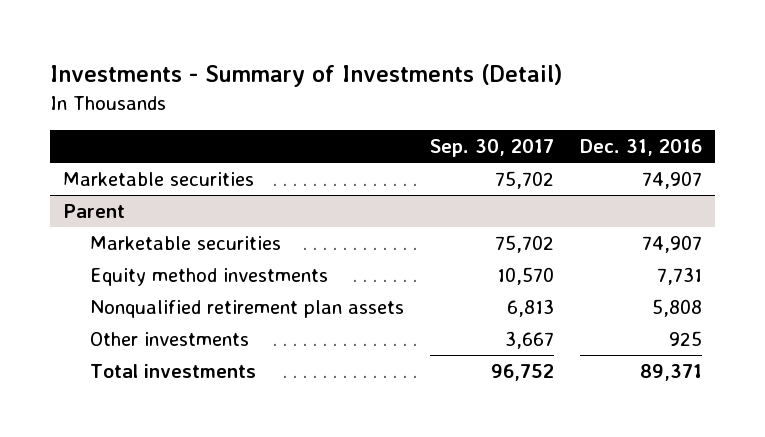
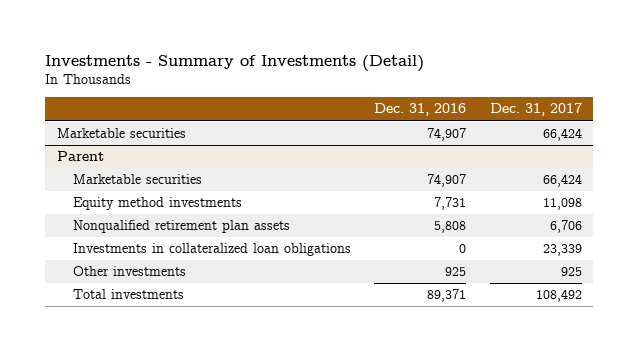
[430,139,555,158] Sep. 30, 2017 -> none
none -> [489,103,582,117] Dec. 31, 2017
none -> [73,243,352,257] Investments in collateralized loan obligations

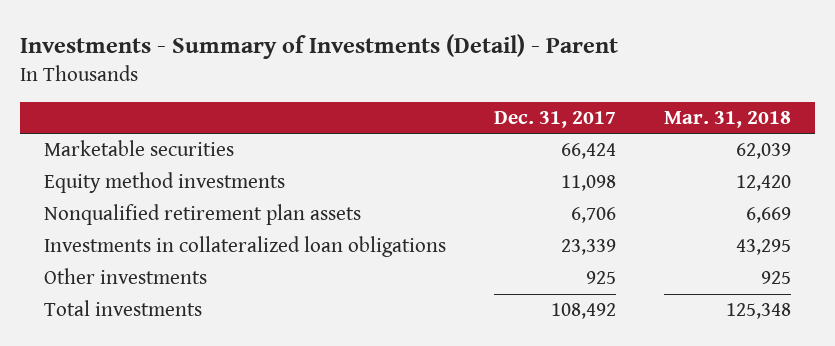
[45,54,425,72] Investments - Summary of Investments (Detail) -> [20,33,619,59] Investments - Summary of Investments (Detail) - Parent
[374,103,467,117] Dec. 31, 2016 -> none
none -> [663,110,791,128] Mar. 31, 2018
[56,151,104,162] Parent -> none
[73,174,203,185] Marketable securities -> none

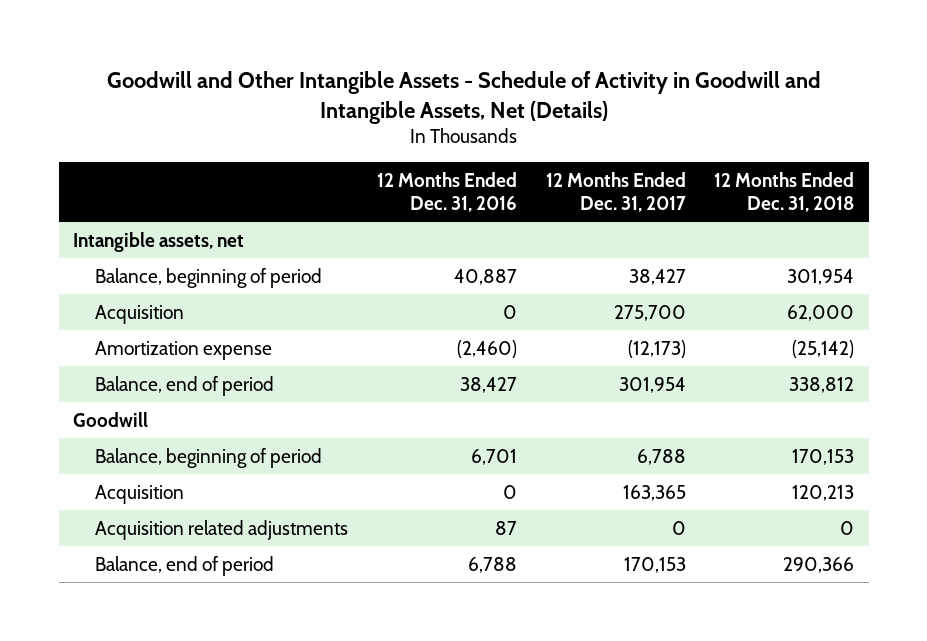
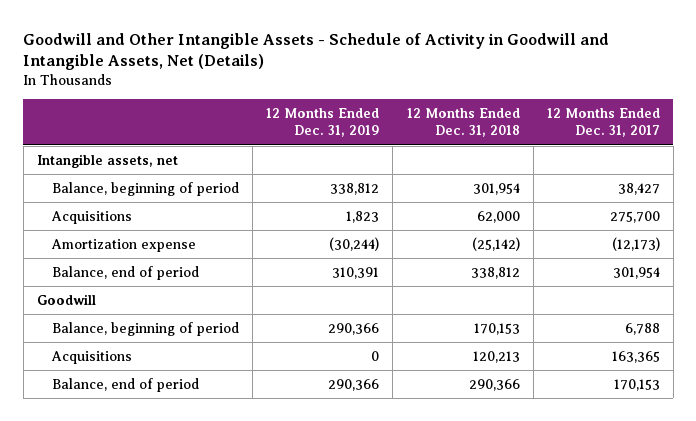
[377,171,518,212] 12 Months Ended Dec. 31, 2016 -> none
none -> [266,108,380,138] 12 Months Ended Dec. 31, 2019
[95,304,185,324] Acquisition -> [51,210,133,224] Acquisitions
[95,519,349,540] Acquisition related adjustments -> none
[95,484,185,504] Acquisition -> [51,350,133,364] Acquisitions

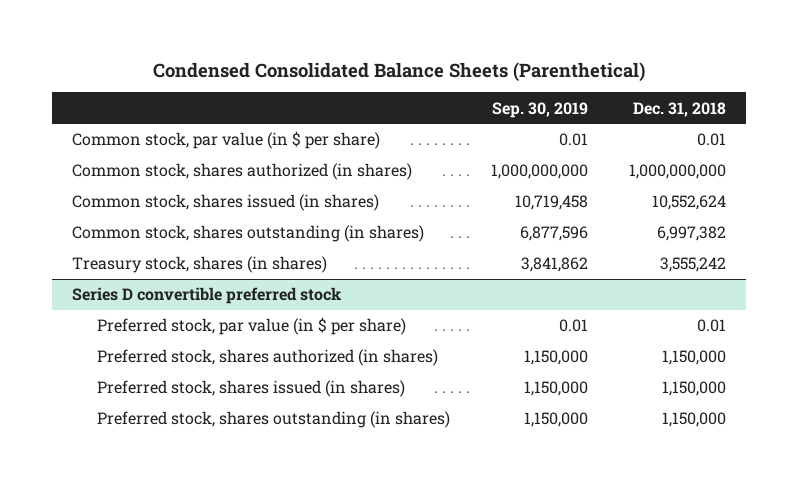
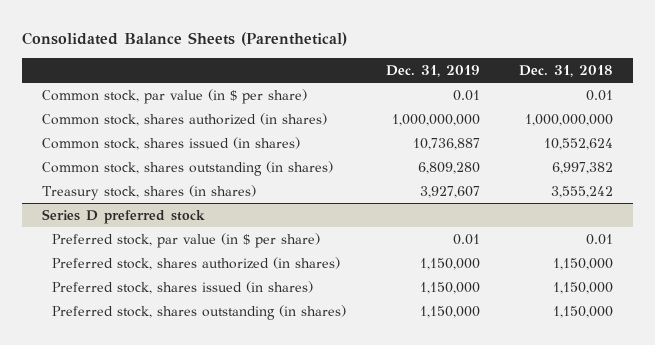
[152,61,645,82] Condensed Consolidated Balance Sheets (Parenthetical) -> [22,31,348,46] Consolidated Balance Sheets (Parenthetical)
[491,101,588,118] Sep. 30, 2019 -> none
none -> [385,64,480,77] Dec. 31, 2019
[72,287,342,305] Series D convertible preferred stock -> [41,208,205,224] Series D preferred stock

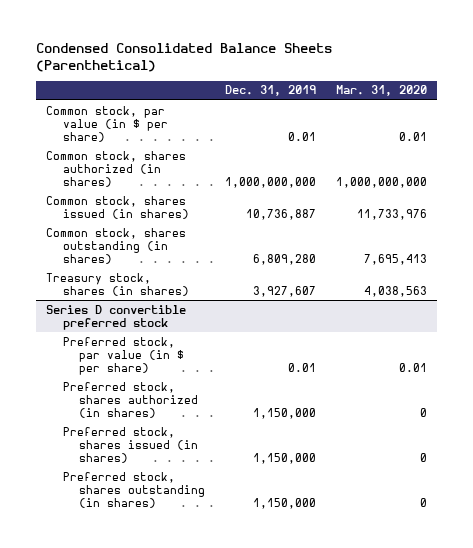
[22,31,348,46] Consolidated Balance Sheets (Parenthetical) -> [35,42,332,72] Condensed Consolidated Balance Sheets (Parenthetical)
[519,64,614,77] Dec. 31, 2018 -> none
none -> [335,85,427,97] Mar. 31, 2020
[41,208,205,224] Series D preferred stock -> [45,304,186,330] Series D convertible preferred stock

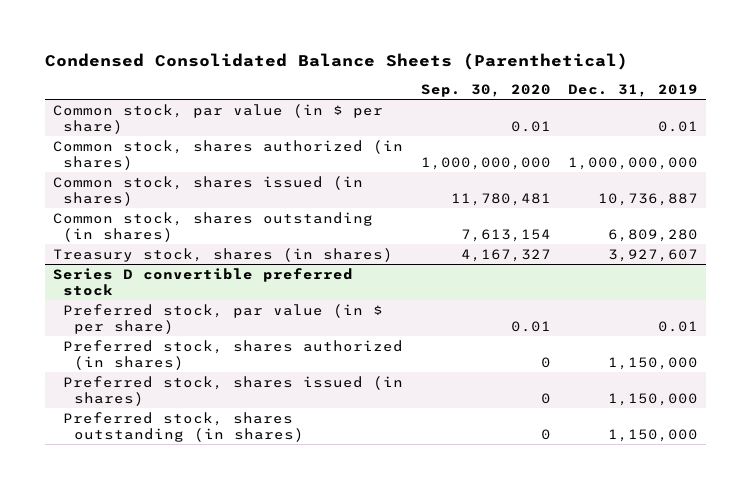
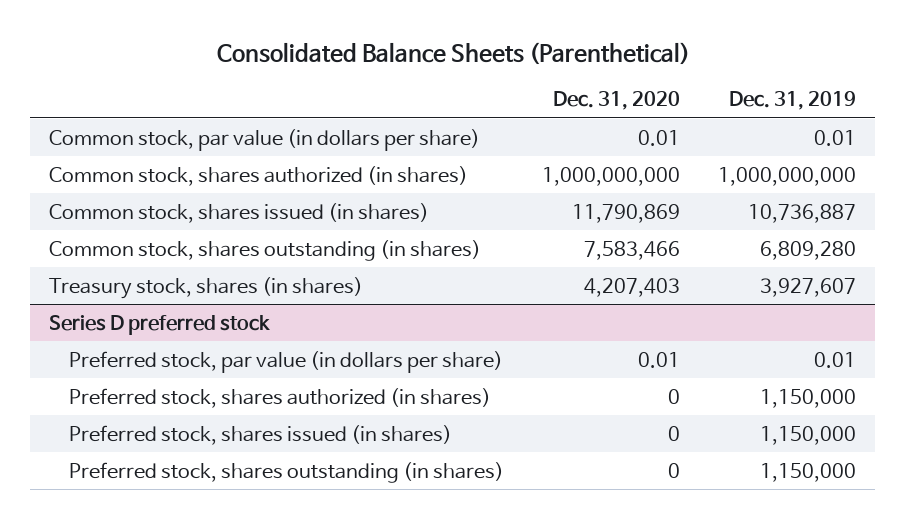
[44,52,628,70] Condensed Consolidated Balance Sheets (Parenthetical) -> [216,41,690,65] Consolidated Balance Sheets (Parenthetical)
[420,84,551,98] Sep. 30, 2020 -> none
none -> [553,91,681,111] Dec. 31, 2020
[53,103,384,134] Common stock, par value (in $ per share) -> [49,128,481,151] Common stock, par value (in dollars per share)
[53,267,354,296] Series D convertible preferred stock -> [49,314,271,335] Series D preferred stock
[63,303,384,334] Preferred stock, par value (in $ per share) -> [69,350,504,373] Preferred stock, par value (in dollars per share)

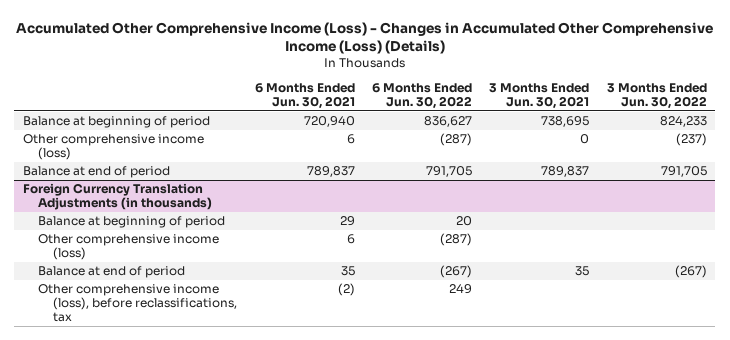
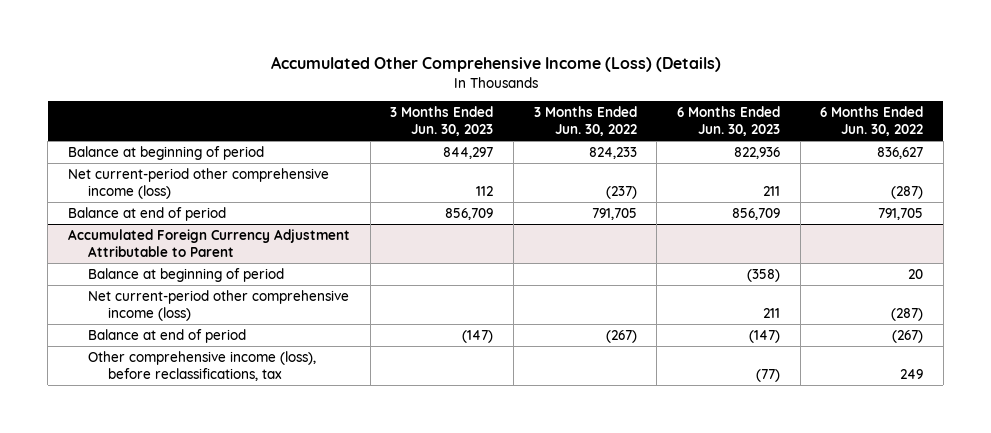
[15,21,713,55] Accumulated Other Comprehensive Income (Loss) - Changes in Accumulated Other Comprehensive Income (Loss) (Details) -> [270,56,721,73] Accumulated Other Comprehensive Income (Loss) (Details)
[254,83,355,110] 6 Months Ended Jun. 30, 2021 -> none
[489,83,590,110] 3 Months Ended Jun. 30, 2021 -> none
none -> [390,106,494,136] 3 Months Ended Jun. 30, 2023
none -> [676,106,780,136] 6 Months Ended Jun. 30, 2023
[23,134,205,161] Other comprehensive income (loss) -> [68,167,330,199] Net current-period other comprehensive income (loss)
[23,183,213,211] Foreign Currency Translation Adjustments (in thousands) -> [68,228,351,257] Accumulated Foreign Currency Adjustment Attributable to Parent
[38,234,220,261] Other comprehensive income (loss) -> [87,289,349,321] Net current-period other comprehensive income (loss)

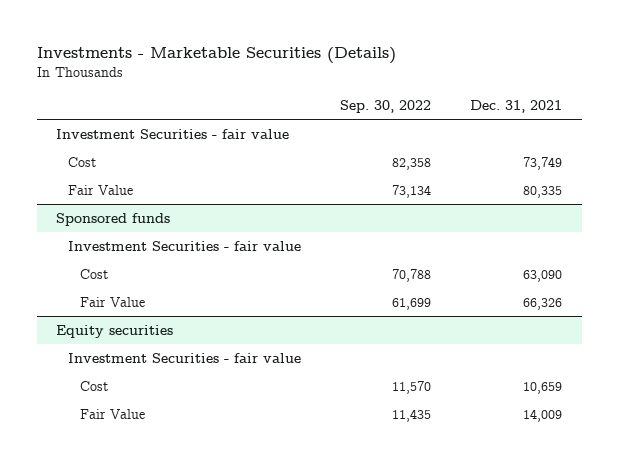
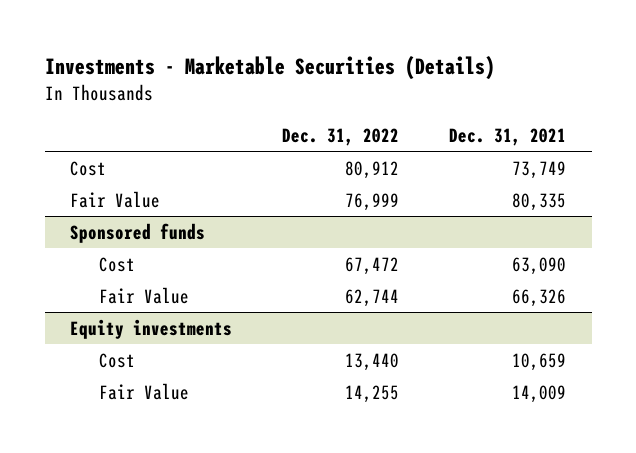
[340,100,432,114] Sep. 30, 2022 -> none
none -> [282,127,400,146] Dec. 31, 2022
[56,128,290,139] Investment Securities - fair value -> none
[68,240,302,251] Investment Securities - fair value -> none
[68,352,302,363] Investment Securities - fair value -> none
[56,324,174,338] Equity securities -> [69,318,232,339] Equity investments

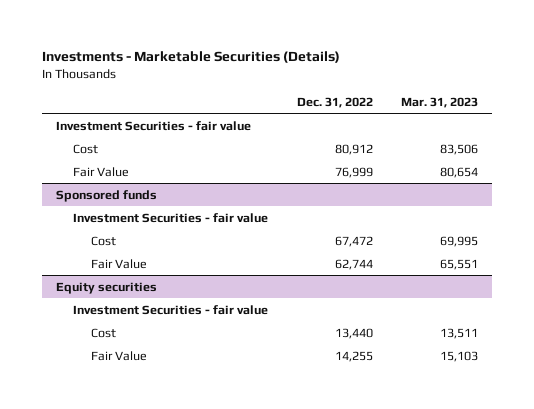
[449,127,567,146] Dec. 31, 2021 -> none
none -> [400,96,478,108] Mar. 31, 2023
none -> [55,120,251,131] Investment Securities - fair value
none -> [73,212,269,223] Investment Securities - fair value
[69,318,232,339] Equity investments -> [55,281,157,294] Equity securities
none -> [73,304,269,315] Investment Securities - fair value

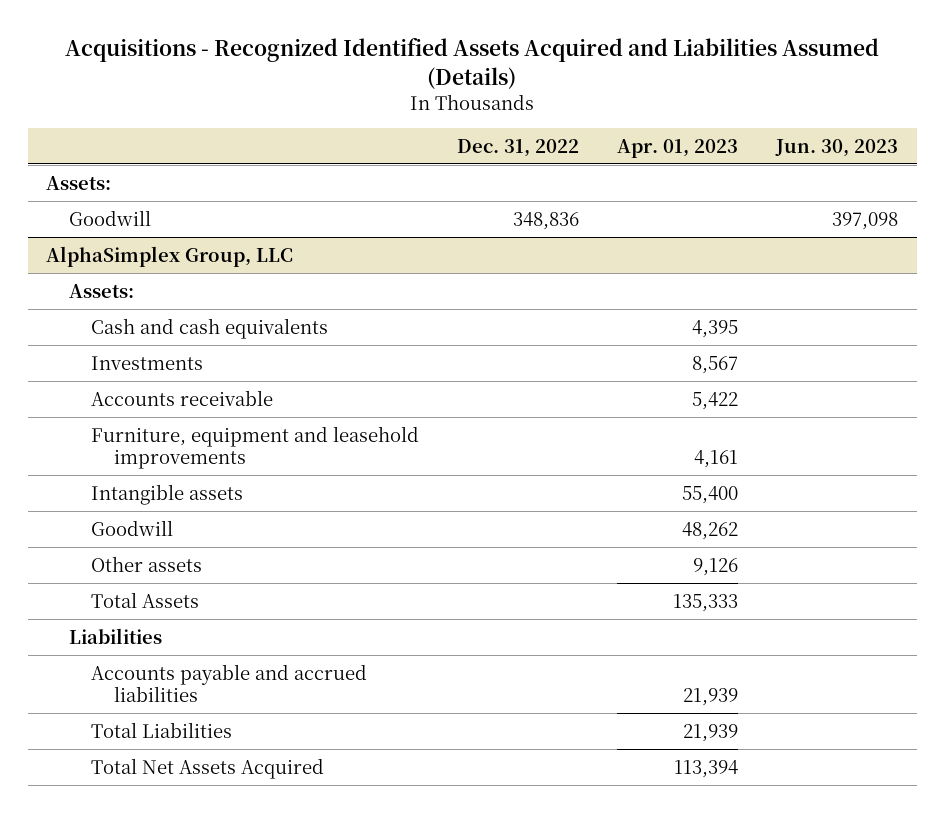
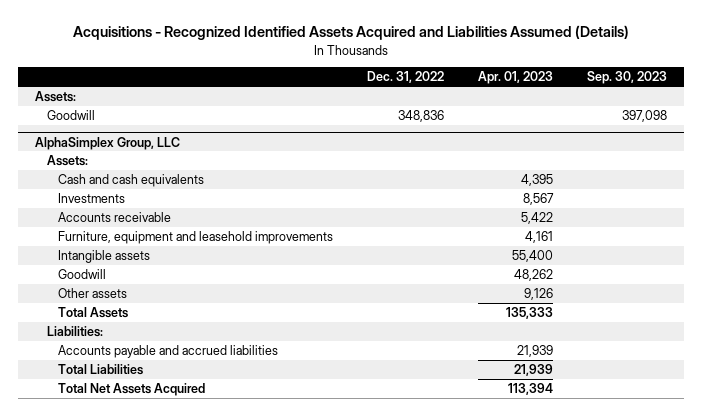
[774,138,898,157] Jun. 30, 2023 -> none
none -> [586,71,667,85] Sep. 30, 2023
[68,627,162,644] Liabilities -> [46,326,103,338] Liabilities:

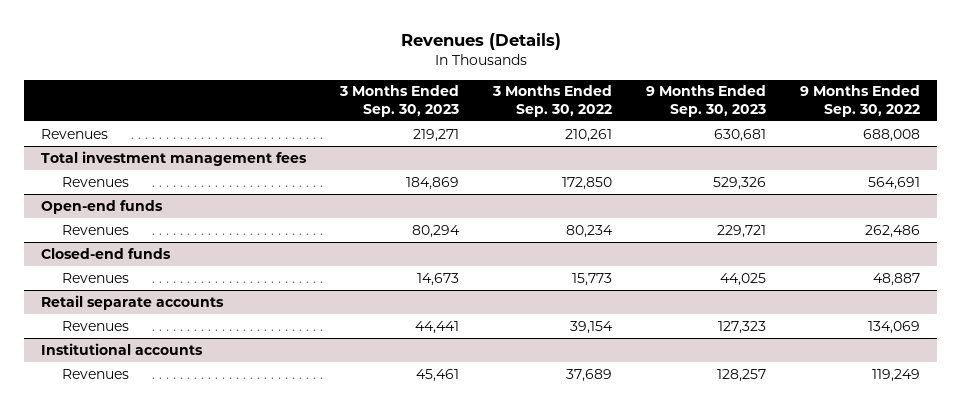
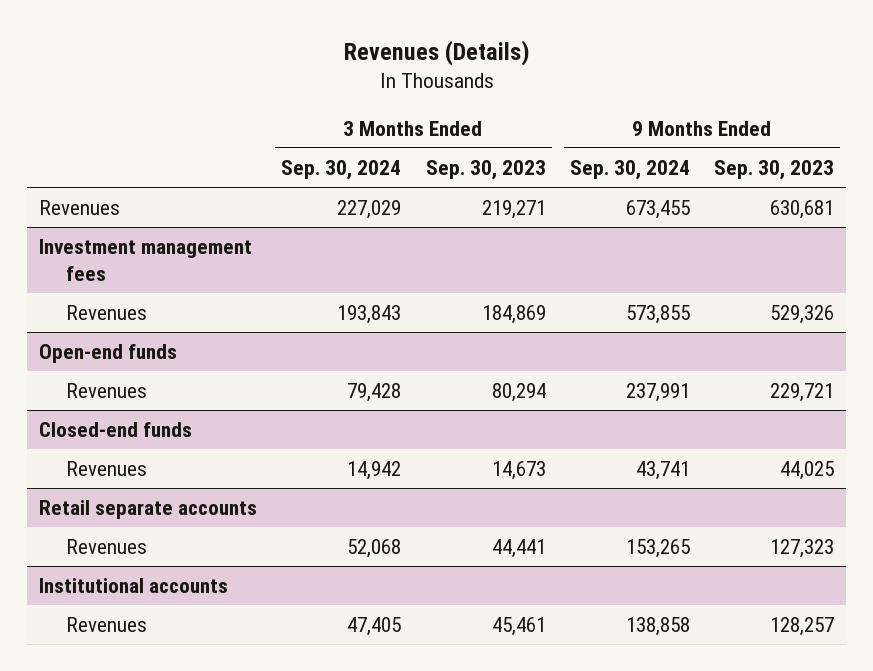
[492,85,613,117] 3 Months Ended Sep. 30, 2022 -> none
[800,85,921,117] 9 Months Ended Sep. 30, 2022 -> none
none -> [281,159,402,180] Sep. 30, 2024
none -> [569,159,690,180] Sep. 30, 2024
[41,150,308,166] Total investment management fees -> [39,239,253,281] Investment management fees

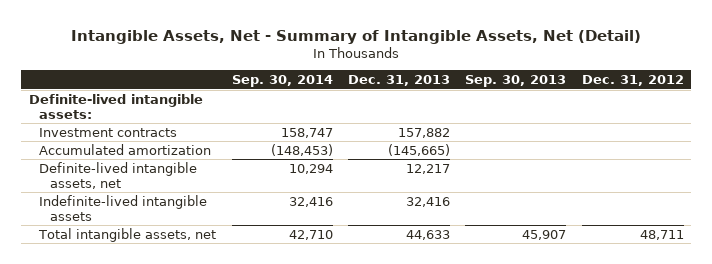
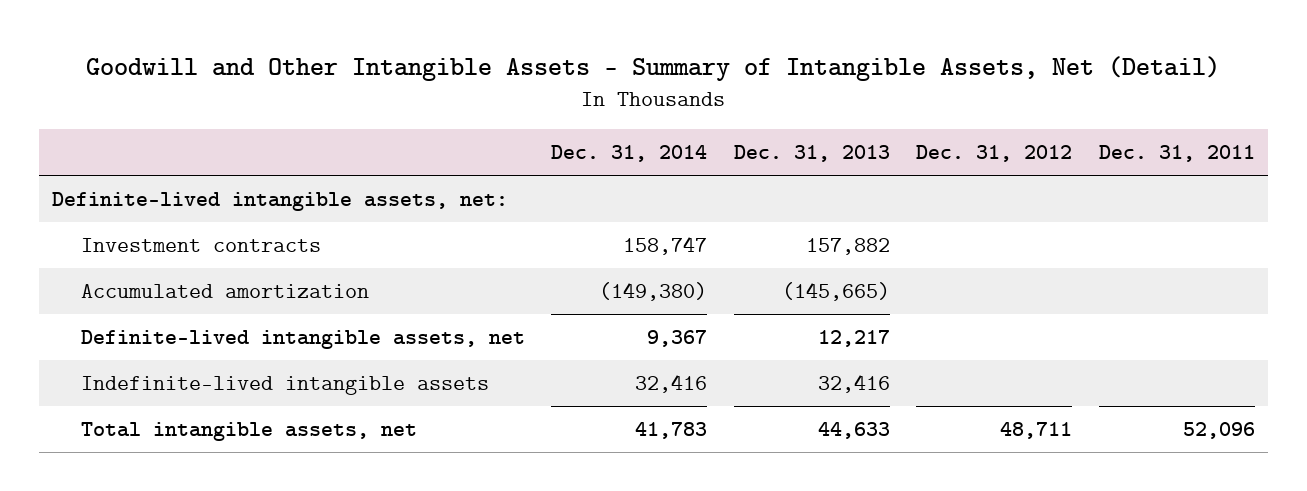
[71,29,642,44] Intangible Assets, Net - Summary of Intangible Assets, Net (Detail) -> [86,55,1221,81] Goodwill and Other Intangible Assets - Summary of Intangible Assets, Net (Detail)
[231,75,333,88] Sep. 30, 2014 -> none
[465,75,567,88] Sep. 30, 2013 -> none
none -> [551,145,708,163] Dec. 31, 2014
none -> [1098,145,1255,163] Dec. 31, 2011
[28,93,203,119] Definite-lived intangible assets: -> [51,192,508,212] Definite-lived intangible assets, net:

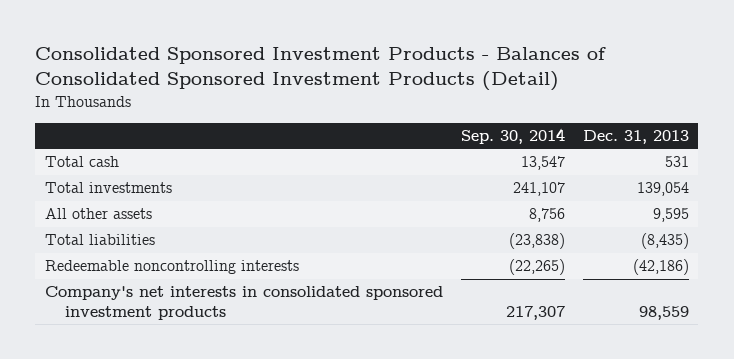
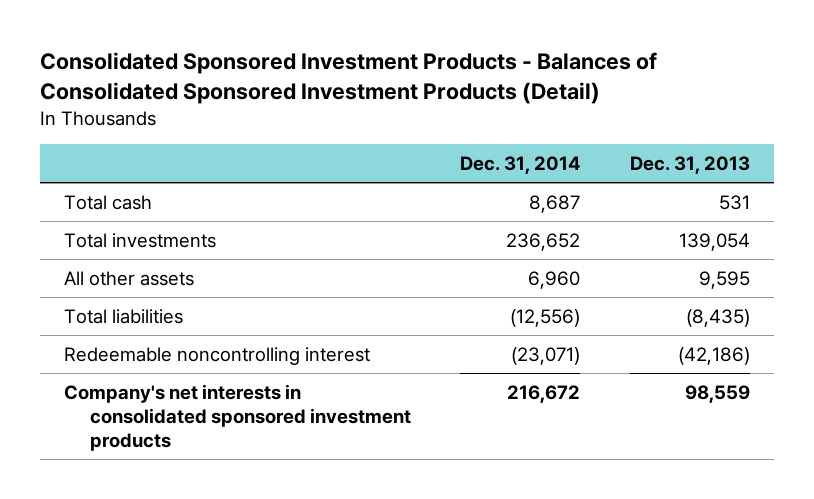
[460,128,565,145] Sep. 30, 2014 -> none
none -> [460,155,581,174] Dec. 31, 2014
[44,260,299,275] Redeemable noncontrolling interests -> [64,346,371,365] Redeemable noncontrolling interest

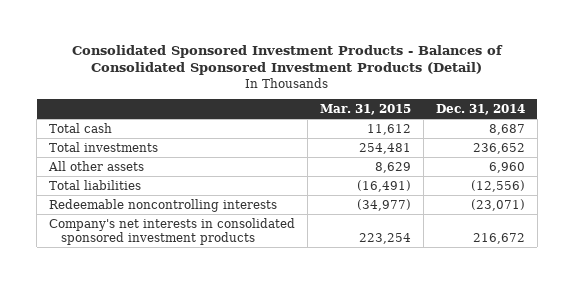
[629,155,750,174] Dec. 31, 2013 -> none
none -> [319,103,411,115] Mar. 31, 2015
[64,346,371,365] Redeemable noncontrolling interest -> [49,198,278,212] Redeemable noncontrolling interests

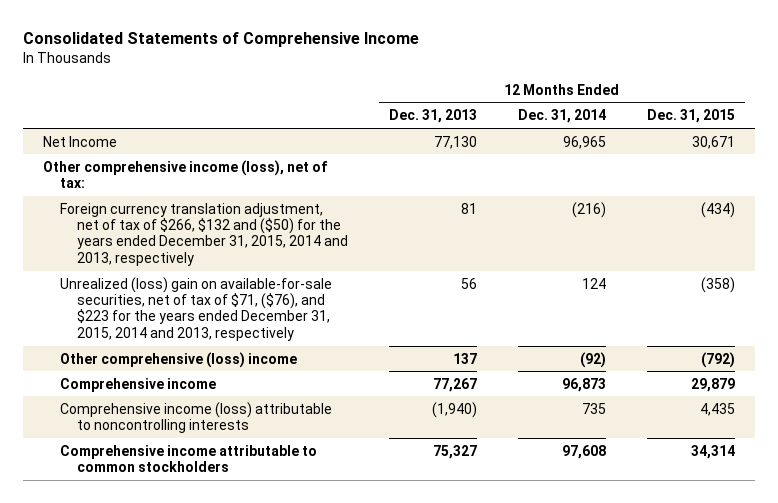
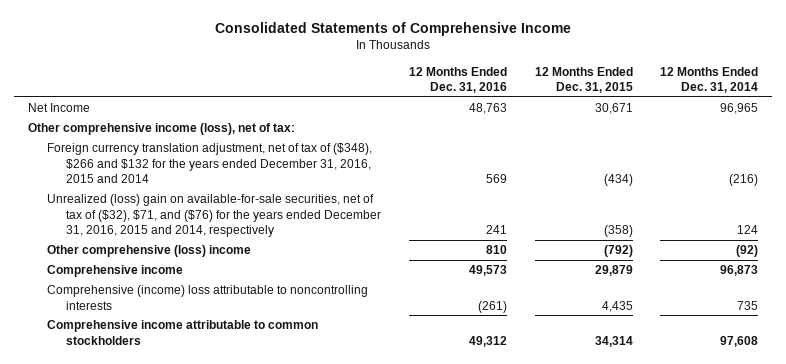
[388,109,477,124] Dec. 31, 2013 -> none
none -> [409,66,508,93] 12 Months Ended Dec. 31, 2016
[60,202,348,266] Foreign currency translation adjustment, net of tax of $266, $132 and ($50) for the years ended December 31, 2015, 2014 and 2013, respectively -> [47,143,373,183] Foreign currency translation adjustment, net of tax of ($348), $266 and $132 for the years ended December 31, 2016, 2015 and 2014
[60,276,333,341] Unrealized (loss) gain on available-for-sale securities, net of tax of $71, ($76), and $223 for the years ended December 31, 2015, 2014 and 2013, respectively -> [47,194,382,237] Unrealized (loss) gain on available-for-sale securities, net of tax of ($32), $71, and ($76) for the years ended December 31, 2016, 2015 and 2014, respectively
[60,401,333,434] Comprehensive income (loss) attributable to noncontrolling interests -> [47,285,369,310] Comprehensive (income) loss attributable to noncontrolling interests

